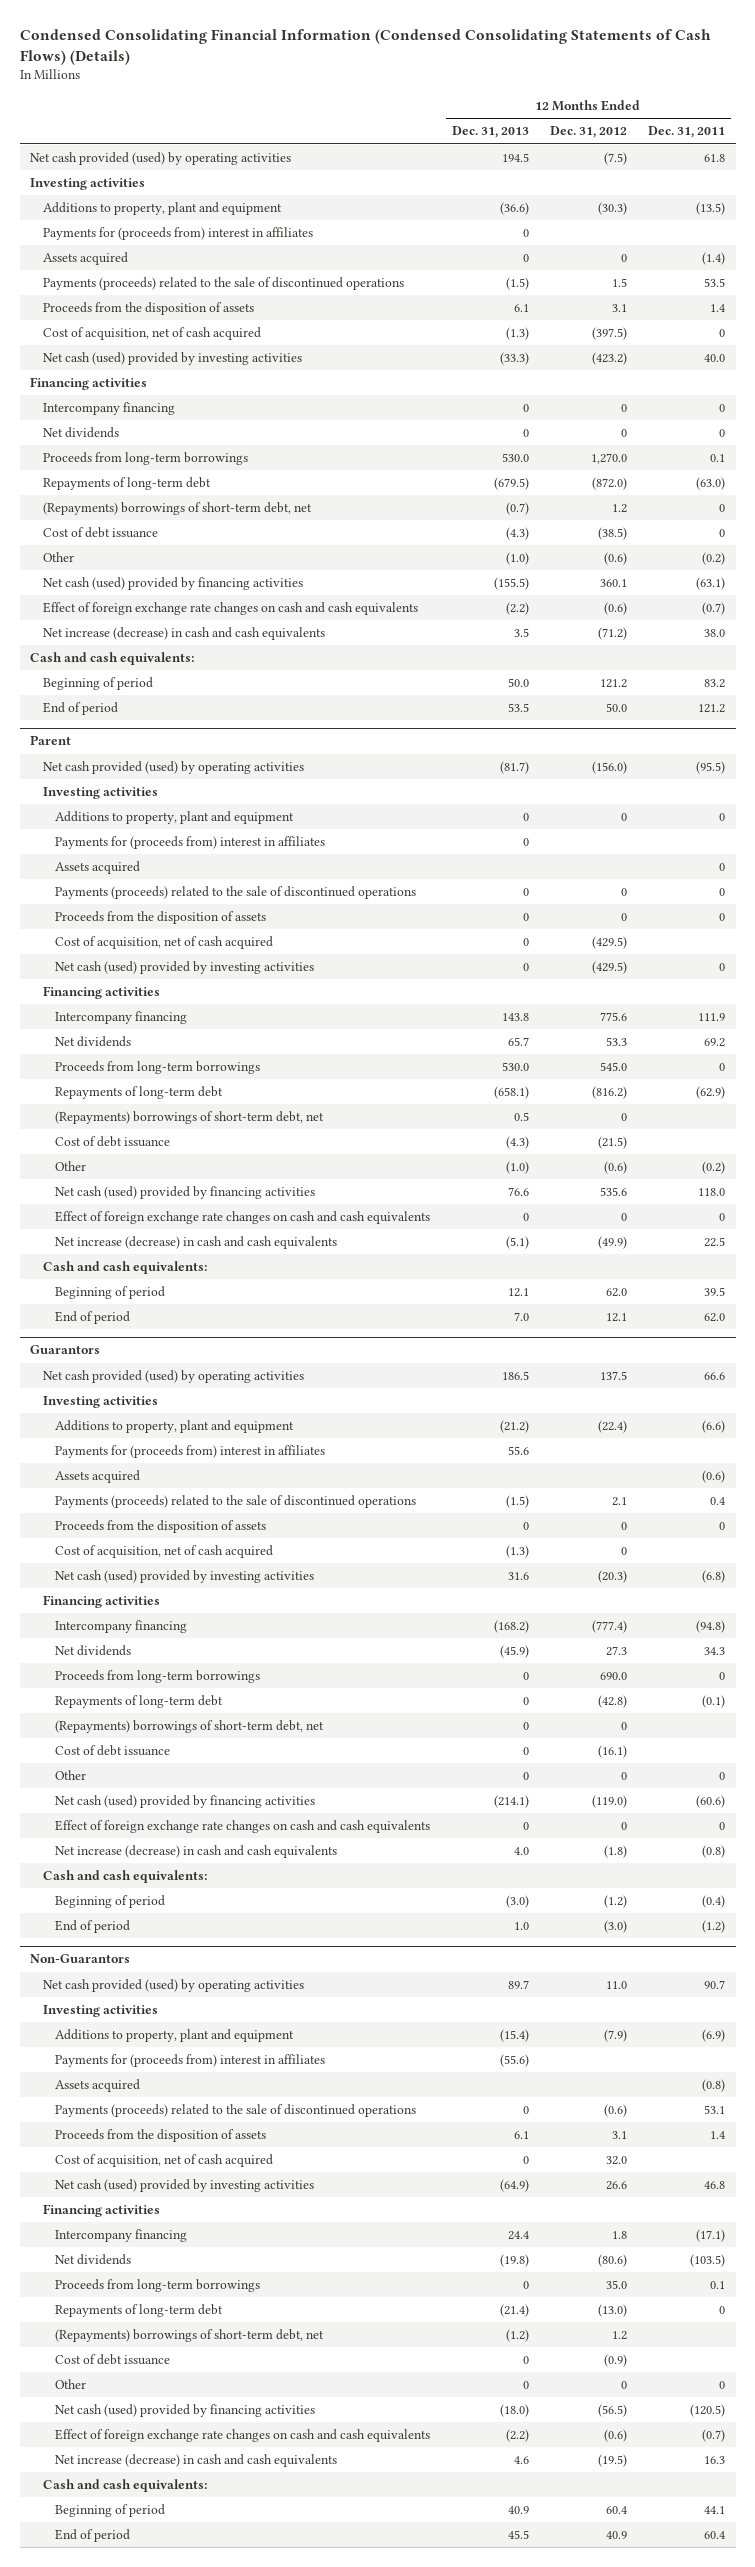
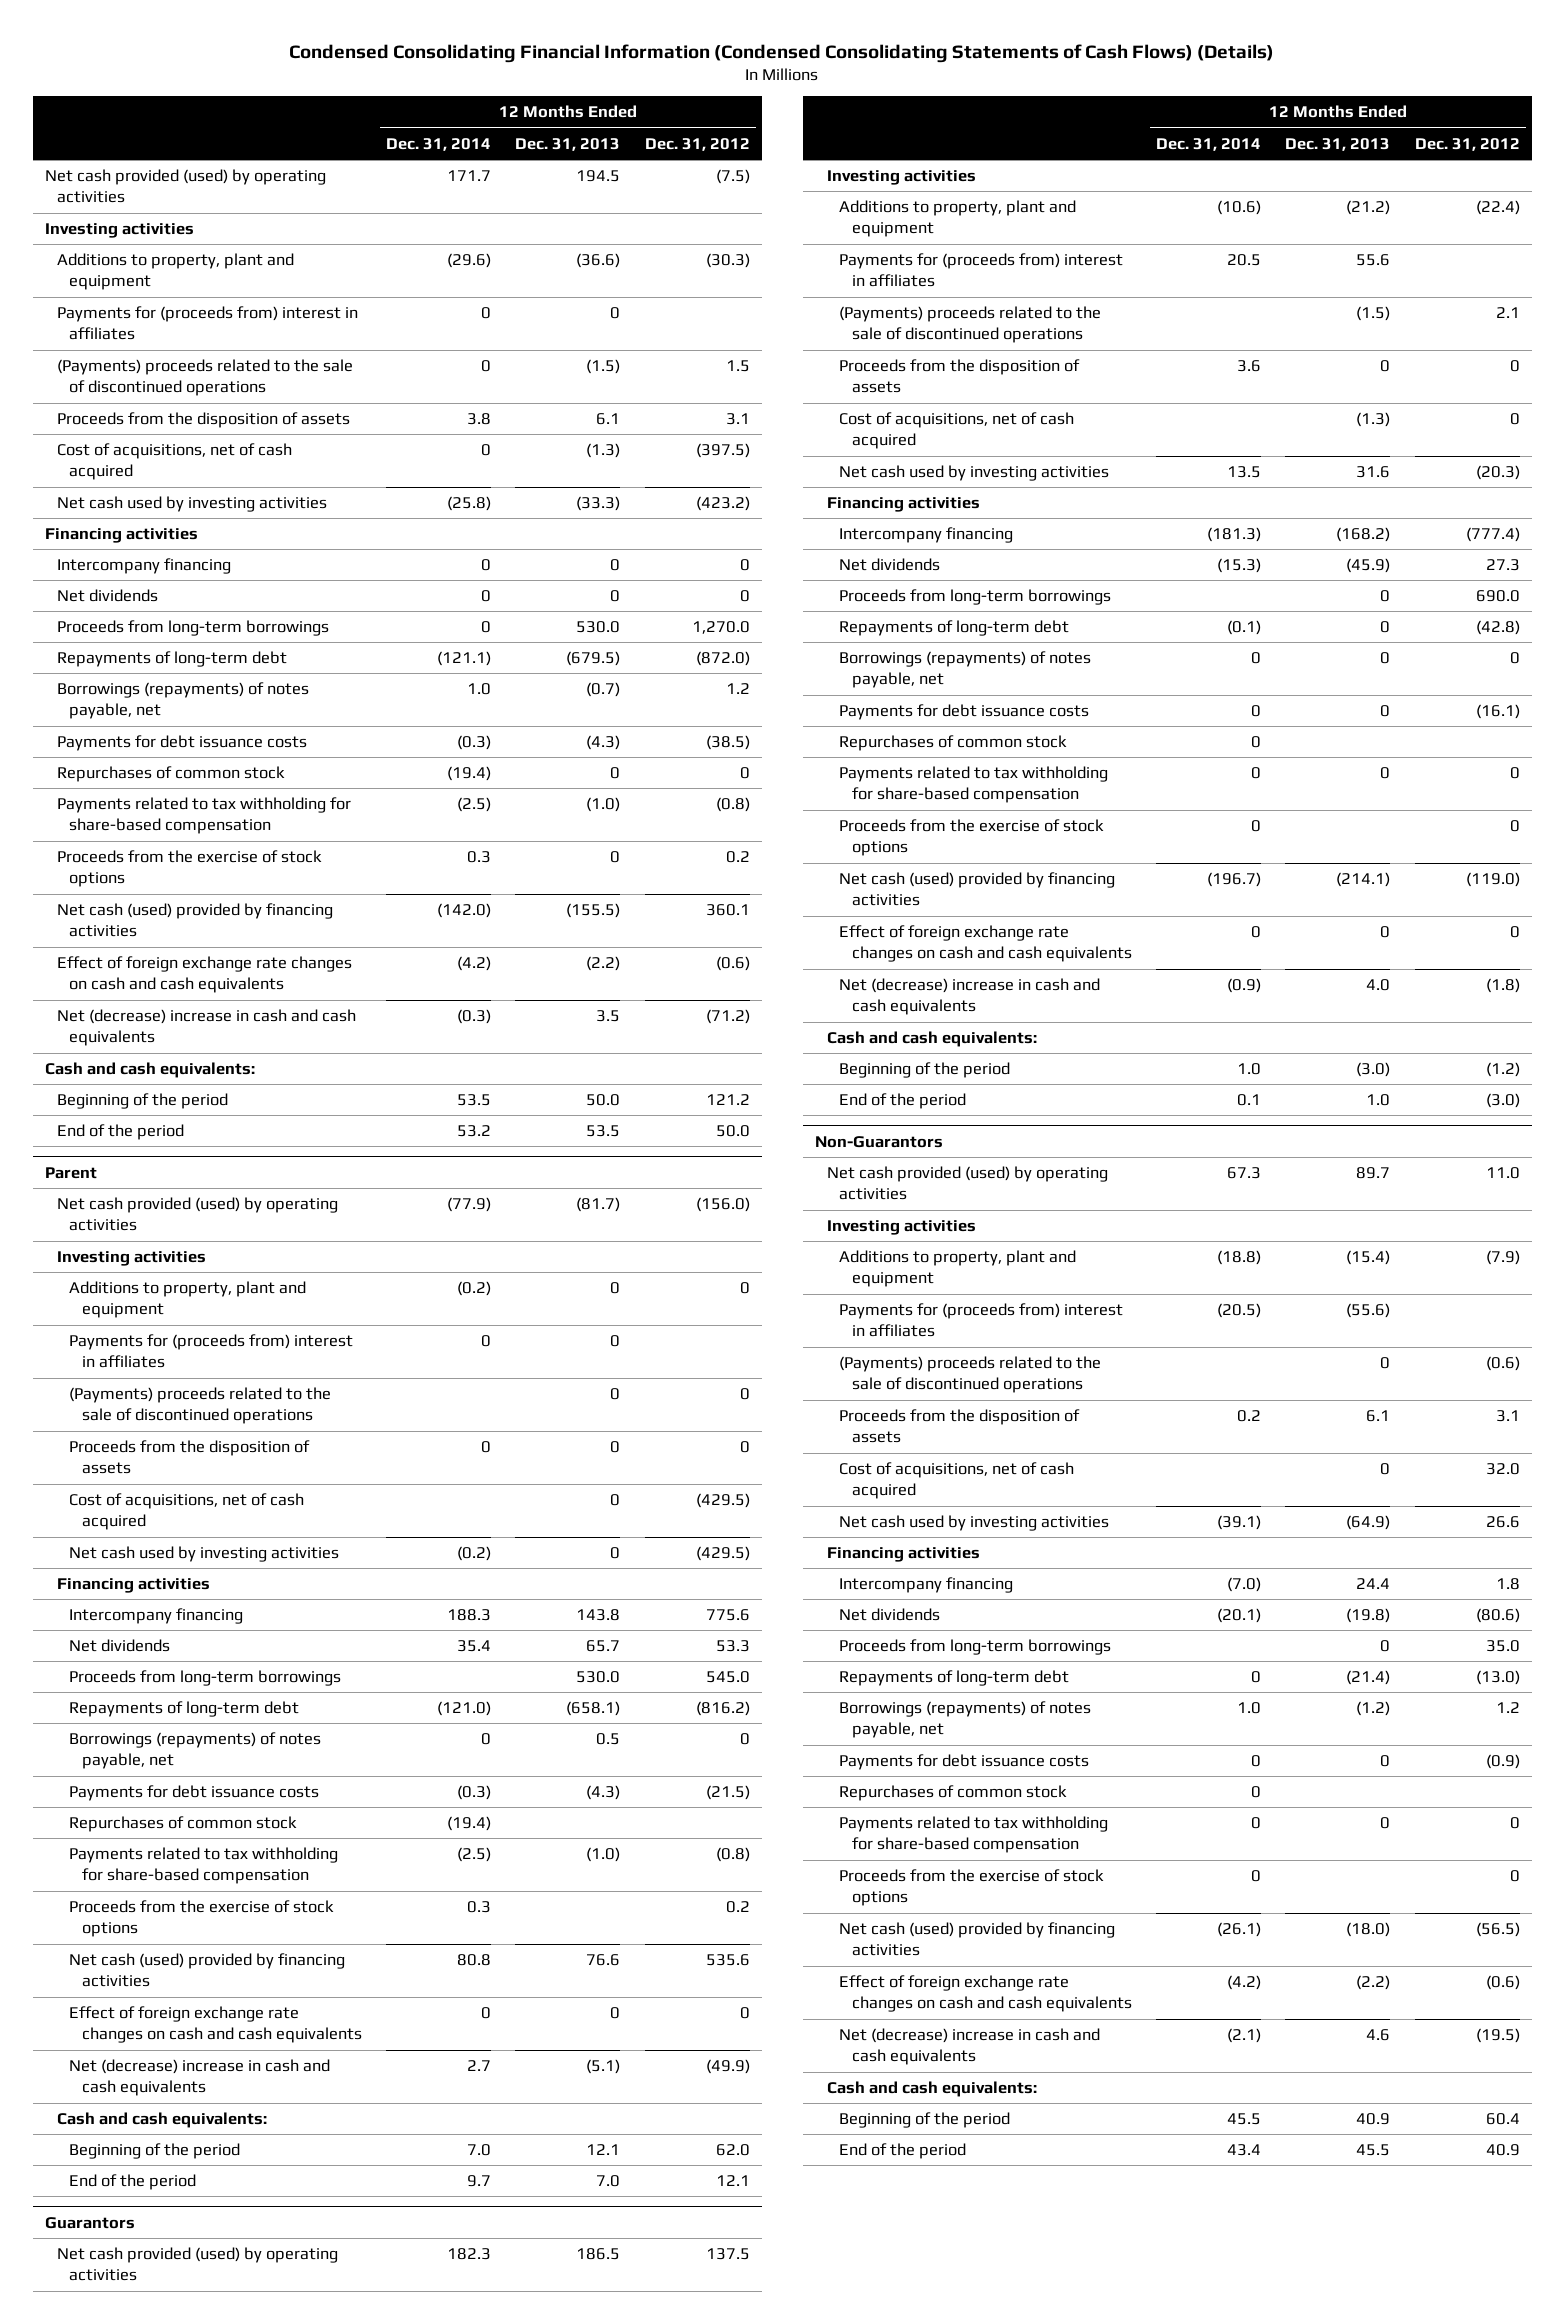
[648,126,726,139] Dec. 31, 2011 -> none
none -> [385,137,491,151] Dec. 31, 2014
[42,252,128,266] Assets acquired -> none
[42,277,404,291] Payments (proceeds) related to the sale of discontinued operations -> [57,359,354,397] (Payments) proceeds related to the sale of discontinued operations
[42,327,261,341] Cost of acquisition, net of cash acquired -> [57,443,293,481] Cost of acquisitions, net of cash acquired
[42,352,302,366] Net cash (used) provided by investing activities -> [57,496,328,513] Net cash used by investing activities
[42,552,74,563] Other -> none
[42,502,312,516] (Repayments) borrowings of short-term debt, net -> [57,682,310,720] Borrowings (repayments) of notes payable, net
[42,527,158,539] Cost of debt issuance -> [57,735,308,752] Payments for debt issuance costs
none -> [57,766,286,783] Repurchases of common stock
none -> [57,797,352,835] Payments related to tax withholding for share-based compensation
none -> [57,850,323,888] Proceeds from the exercise of stock options
[42,627,325,641] Net increase (decrease) in cash and cash equivalents -> [57,1009,357,1047] Net (decrease) increase in cash and cash equivalents
[42,677,153,691] Beginning of period -> [57,1093,229,1110] Beginning of the period
[42,702,118,716] End of period -> [57,1124,185,1141] End of the period
[55,861,141,875] Assets acquired -> none
[55,886,417,900] Payments (proceeds) related to the sale of discontinued operations -> [69,1387,332,1425] (Payments) proceeds related to the sale of discontinued operations
[55,936,274,950] Cost of acquisition, net of cash acquired -> [69,1493,305,1531] Cost of acquisitions, net of cash acquired
[55,961,315,975] Net cash (used) provided by investing activities -> [69,1546,340,1563] Net cash used by investing activities
[55,1161,87,1172] Other -> none
[55,1111,325,1125] (Repayments) borrowings of short-term debt, net -> [69,1732,322,1770] Borrowings (repayments) of notes payable, net
[55,1136,171,1148] Cost of debt issuance -> [69,1785,320,1802] Payments for debt issuance costs
none -> [69,1816,298,1833] Repurchases of common stock
none -> [69,1847,339,1885] Payments related to tax withholding for share-based compensation
none -> [69,1900,335,1938] Proceeds from the exercise of stock options
[55,1236,338,1250] Net increase (decrease) in cash and cash equivalents -> [69,2059,331,2097] Net (decrease) increase in cash and cash equivalents
[55,1286,166,1300] Beginning of period -> [69,2143,241,2160] Beginning of the period
[55,1311,131,1325] End of period -> [69,2174,197,2191] End of the period
[55,1470,141,1484] Assets acquired -> none
[55,1495,417,1509] Payments (proceeds) related to the sale of discontinued operations -> [839,306,1102,344] (Payments) proceeds related to the sale of discontinued operations
[55,1545,274,1559] Cost of acquisition, net of cash acquired -> [839,412,1075,450] Cost of acquisitions, net of cash acquired
[55,1570,315,1584] Net cash (used) provided by investing activities -> [839,465,1110,482] Net cash used by investing activities
[55,1770,87,1781] Other -> none
[55,1720,325,1734] (Repayments) borrowings of short-term debt, net -> [839,651,1092,689] Borrowings (repayments) of notes payable, net
[55,1745,171,1757] Cost of debt issuance -> [839,704,1090,721] Payments for debt issuance costs
none -> [839,735,1068,752] Repurchases of common stock
none -> [839,766,1109,804] Payments related to tax withholding for share-based compensation
none -> [839,819,1105,857] Proceeds from the exercise of stock options
[55,1845,338,1859] Net increase (decrease) in cash and cash equivalents -> [839,978,1101,1016] Net (decrease) increase in cash and cash equivalents
[55,1895,166,1909] Beginning of period -> [839,1062,1011,1079] Beginning of the period
[55,1920,131,1934] End of period -> [839,1093,967,1110] End of the period
[55,2079,141,2093] Assets acquired -> none
[55,2104,417,2118] Payments (proceeds) related to the sale of discontinued operations -> [839,1356,1102,1394] (Payments) proceeds related to the sale of discontinued operations
[55,2154,274,2168] Cost of acquisition, net of cash acquired -> [839,1462,1075,1500] Cost of acquisitions, net of cash acquired
[55,2179,315,2193] Net cash (used) provided by investing activities -> [839,1515,1110,1532] Net cash used by investing activities
[55,2379,87,2390] Other -> none
[55,2329,325,2343] (Repayments) borrowings of short-term debt, net -> [839,1701,1092,1739] Borrowings (repayments) of notes payable, net
[55,2354,171,2366] Cost of debt issuance -> [839,1754,1090,1771] Payments for debt issuance costs
none -> [839,1785,1068,1802] Repurchases of common stock
none -> [839,1816,1109,1854] Payments related to tax withholding for share-based compensation
none -> [839,1869,1105,1907] Proceeds from the exercise of stock options
[55,2454,338,2468] Net increase (decrease) in cash and cash equivalents -> [839,2028,1101,2066] Net (decrease) increase in cash and cash equivalents
[55,2504,166,2518] Beginning of period -> [839,2112,1011,2129] Beginning of the period
[55,2529,131,2543] End of period -> [839,2143,967,2160] End of the period

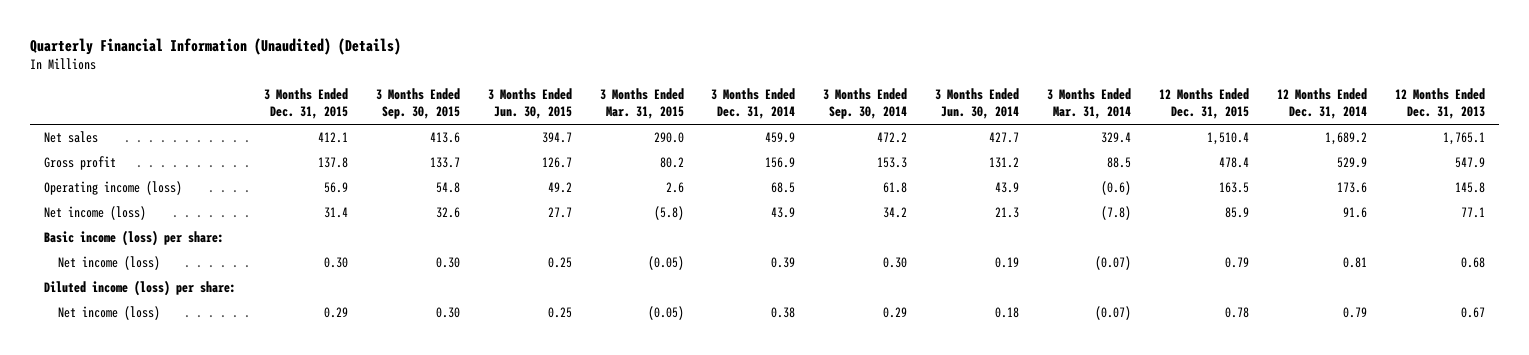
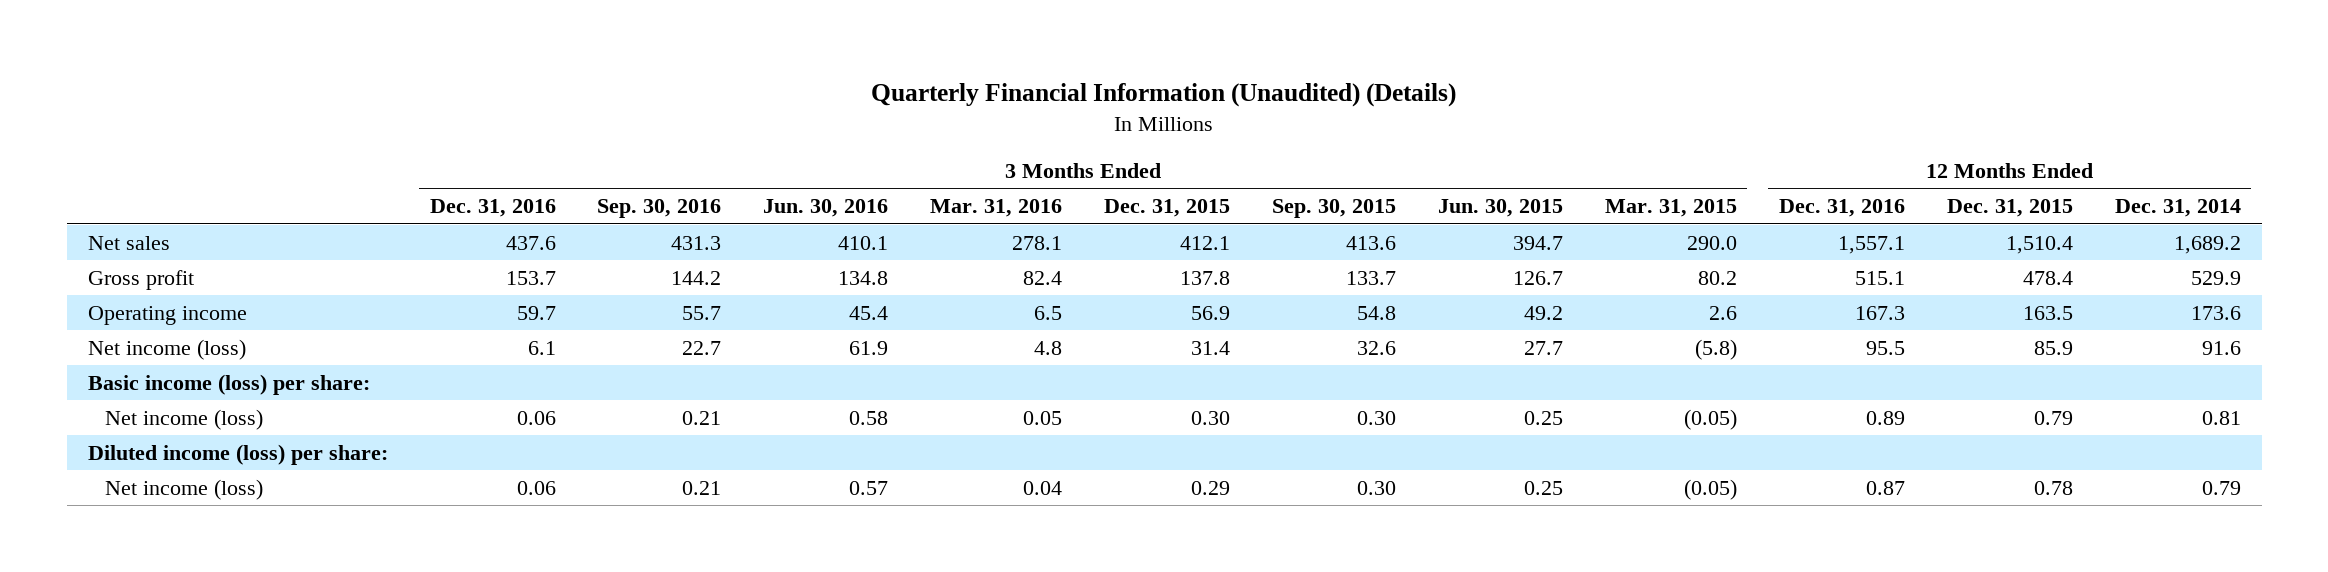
[711,87,796,120] 3 Months Ended Dec. 31, 2014 -> none
[823,87,908,120] 3 Months Ended Sep. 30, 2014 -> none
[935,87,1020,120] 3 Months Ended Jun. 30, 2014 -> none
[1047,87,1132,120] 3 Months Ended Mar. 31, 2014 -> none
[1394,87,1485,120] 12 Months Ended Dec. 31, 2013 -> none
none -> [429,199,556,218] Dec. 31, 2016
none -> [597,199,722,219] Sep. 30, 2016
none -> [763,199,889,218] Jun. 30, 2016
none -> [930,199,1063,218] Mar. 31, 2016
none -> [1778,199,1905,218] Dec. 31, 2016
[43,181,182,196] Operating income (loss) -> [87,305,247,325] Operating income

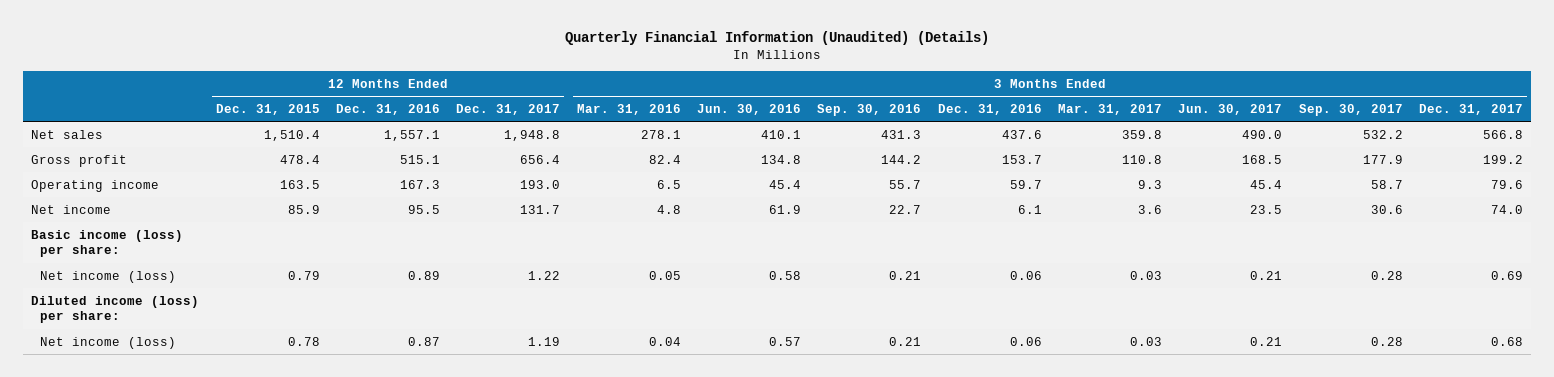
[1104,199,1231,218] Dec. 31, 2015 -> none
[1272,199,1397,219] Sep. 30, 2015 -> none
[1437,199,1563,218] Jun. 30, 2015 -> none
[1604,199,1737,218] Mar. 31, 2015 -> none
[2114,199,2241,218] Dec. 31, 2014 -> none
none -> [456,103,561,115] Dec. 31, 2017
none -> [1057,103,1162,115] Mar. 31, 2017
none -> [1178,103,1283,115] Jun. 30, 2017
none -> [1298,103,1403,116] Sep. 30, 2017
none -> [1418,103,1523,115] Dec. 31, 2017
[87,338,246,360] Net income (loss) -> [31,204,112,214] Net income

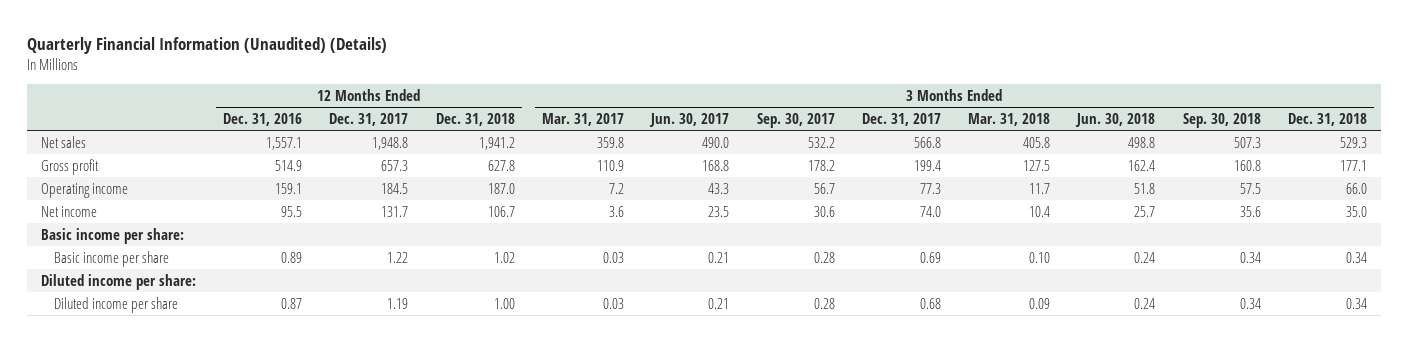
[215,103,320,115] Dec. 31, 2015 -> none
[576,103,681,115] Mar. 31, 2016 -> none
[696,103,801,115] Jun. 30, 2016 -> none
[817,103,922,116] Sep. 30, 2016 -> none
[937,103,1042,115] Dec. 31, 2016 -> none
none -> [435,112,515,126] Dec. 31, 2018
none -> [968,112,1051,126] Mar. 31, 2018
none -> [1075,112,1156,127] Jun. 30, 2018
none -> [1182,112,1261,128] Sep. 30, 2018
none -> [1287,112,1367,126] Dec. 31, 2018
[400,154,441,164] 515.1 -> [275,159,303,171] 514.9
[520,154,561,164] 656.4 -> [381,159,409,171] 657.3
[1121,154,1162,164] 110.8 -> [596,159,624,171] 110.9
[1242,154,1283,164] 168.5 -> [702,159,730,171] 168.8
[1362,154,1403,164] 177.9 -> [807,159,835,171] 178.2
[1482,154,1523,164] 199.2 -> [913,159,941,171] 199.4
[400,179,441,189] 167.3 -> [275,182,303,194] 159.1
[520,179,561,189] 193.0 -> [381,182,409,194] 184.5
[1137,179,1162,189] 9.3 -> [608,182,624,194] 7.2
[1250,179,1283,189] 45.4 -> [708,182,730,194] 43.3
[1370,179,1403,189] 58.7 -> [813,182,835,194] 56.7
[1490,179,1523,189] 79.6 -> [919,182,941,194] 77.3
[31,229,184,258] Basic income (loss) per share: -> [40,227,184,244] Basic income per share:
[40,270,177,283] Net income (loss) -> [53,250,169,267] Basic income per share
[31,295,200,324] Diluted income (loss) per share: -> [40,273,196,290] Diluted income per share:
[40,336,177,349] Net income (loss) -> [53,296,178,313] Diluted income per share

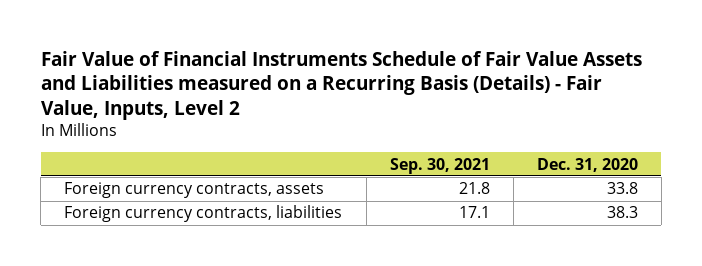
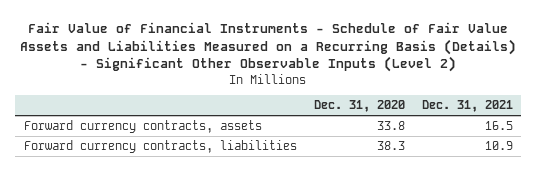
[40,50,642,120] Fair Value of Financial Instruments Schedule of Fair Value Assets and Liabilities measured on a Recurring Basis (Details) - Fair Value, Inputs, Level 2 -> [20,21,517,73] Fair Value of Financial Instruments - Schedule of Fair Value Assets and Liabilities Measured on a Recurring Basis (Details) - Significant Other Observable Inputs (Level 2)
[389,157,490,174] Sep. 30, 2021 -> none
none -> [421,100,513,113] Dec. 31, 2021
[64,182,325,199] Foreign currency contracts, assets -> [23,120,262,134] Forward currency contracts, assets
[64,205,343,223] Foreign currency contracts, liabilities -> [23,140,297,154] Forward currency contracts, liabilities

